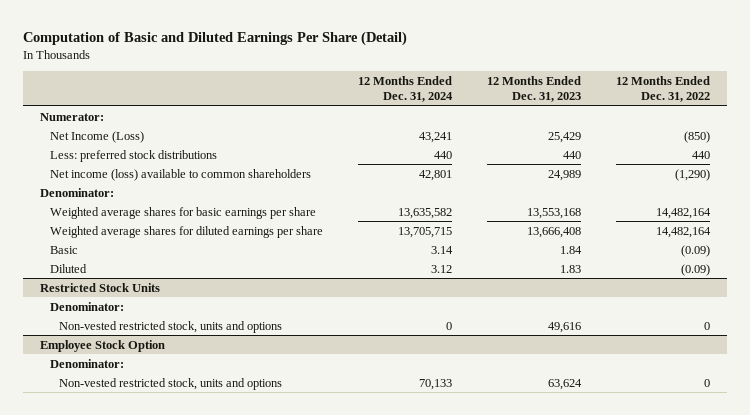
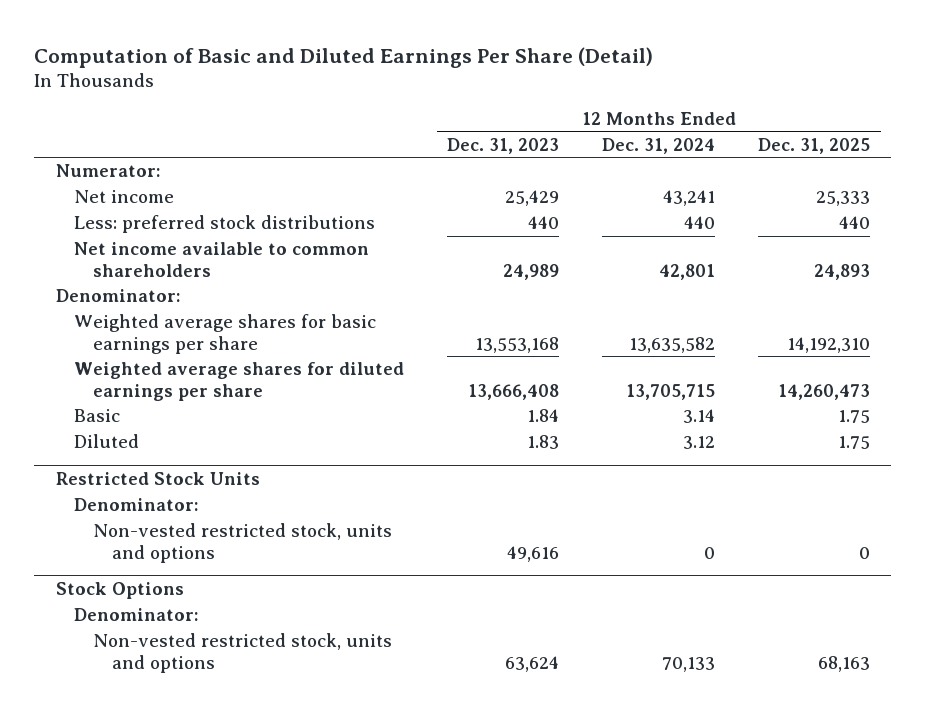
[615,75,710,103] 12 Months Ended Dec. 31, 2022 -> none
none -> [757,137,870,154] Dec. 31, 2025
[49,130,144,143] Net Income (Loss) -> [74,190,175,204] Net income
[49,168,311,181] Net income (loss) available to common shareholders -> [74,242,370,277] Net income available to common shareholders
[40,339,166,352] Employee Stock Option -> [55,581,184,599] Stock Options

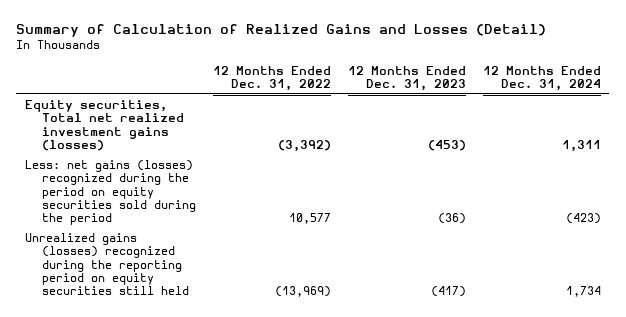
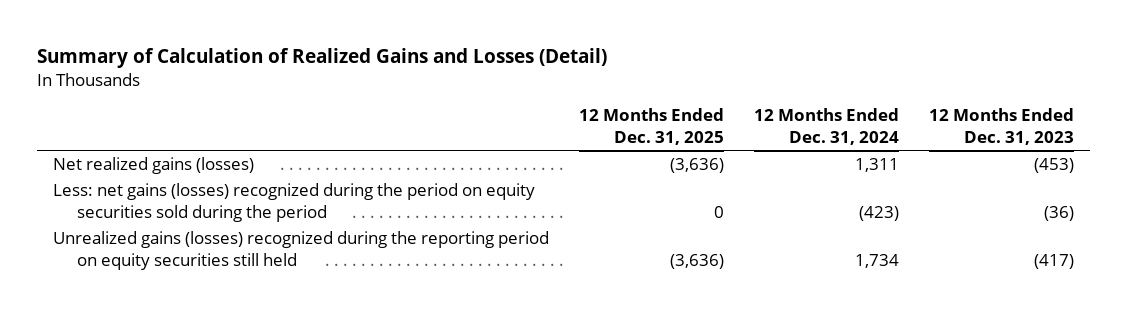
[212,65,331,91] 12 Months Ended Dec. 31, 2022 -> none
none -> [578,108,724,145] 12 Months Ended Dec. 31, 2025
[24,100,185,151] Equity securities, Total net realized investment gains (losses) -> [52,157,254,175] Net realized gains (losses)

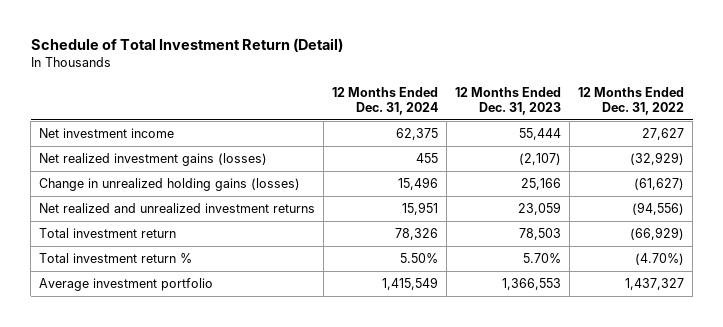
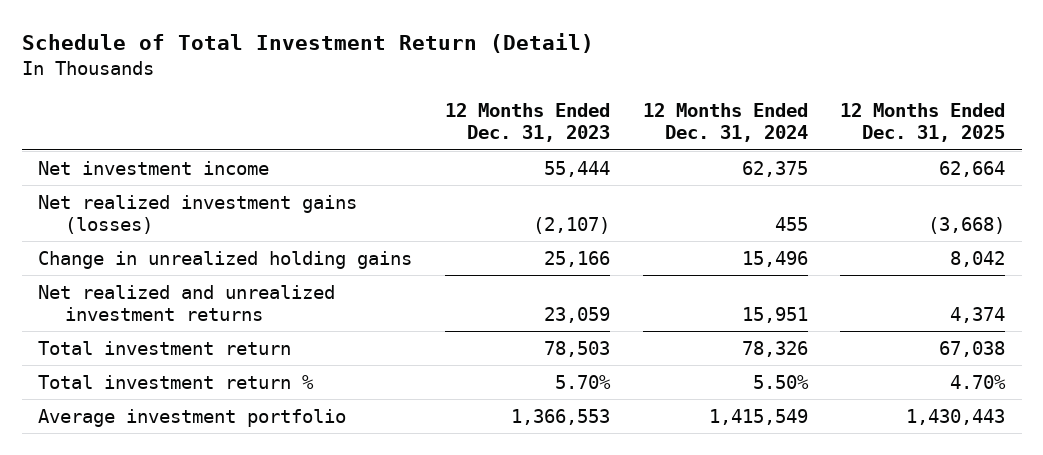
[578,86,685,115] 12 Months Ended Dec. 31, 2022 -> none
none -> [840,103,1006,143] 12 Months Ended Dec. 31, 2025
[39,177,301,191] Change in unrealized holding gains (losses) -> [38,250,413,269] Change in unrealized holding gains

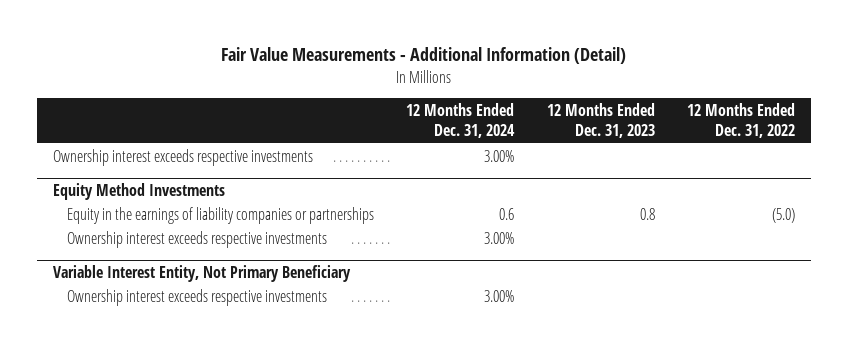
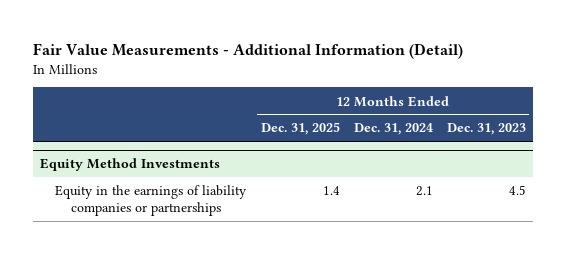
[686,103,795,139] 12 Months Ended Dec. 31, 2022 -> none
none -> [260,122,340,136] Dec. 31, 2025
[52,148,313,166] Ownership interest exceeds respective investments -> none
[67,230,328,248] Ownership interest exceeds respective investments -> none
[52,264,351,282] Variable Interest Entity, Not Primary Beneficiary -> none
[67,288,328,306] Ownership interest exceeds respective investments -> none
[499,207,515,220] 0.6 -> [415,186,433,197] 2.1
[639,207,655,220] 0.8 -> [508,185,526,196] 4.5

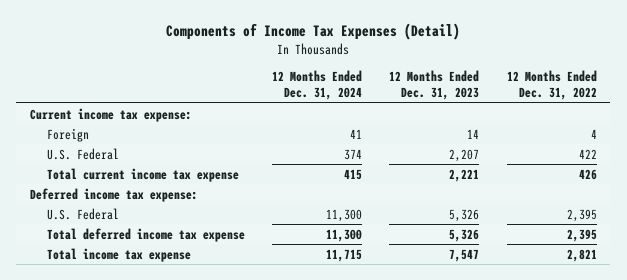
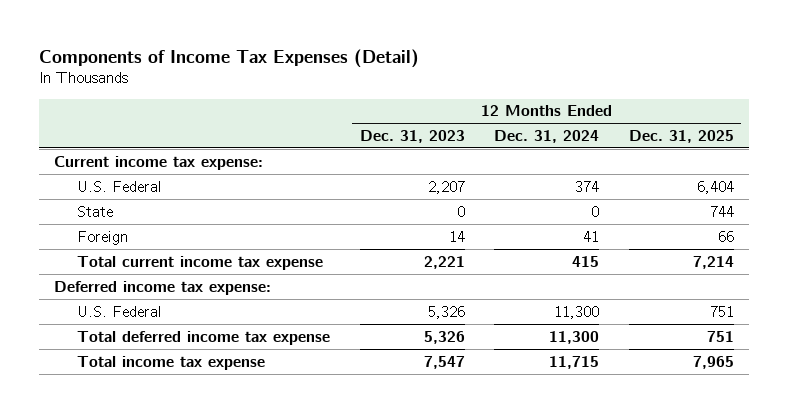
[506,70,597,101] 12 Months Ended Dec. 31, 2022 -> none
none -> [628,129,734,143] Dec. 31, 2025
none -> [76,205,113,217] State
[46,127,89,142] Foreign -> [76,230,128,245] Foreign

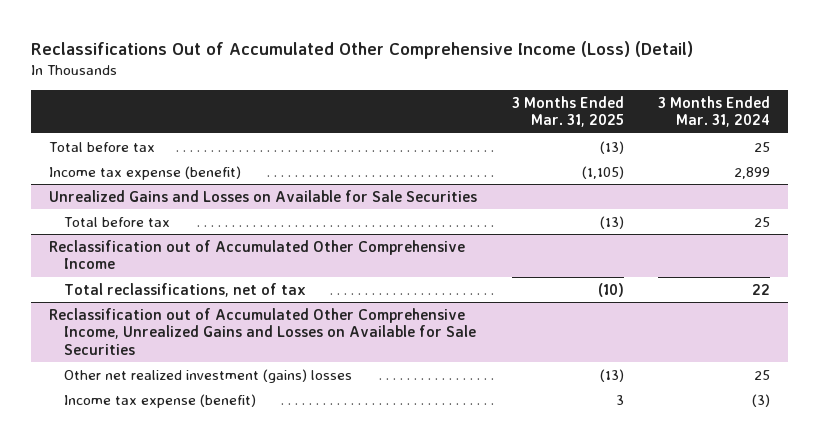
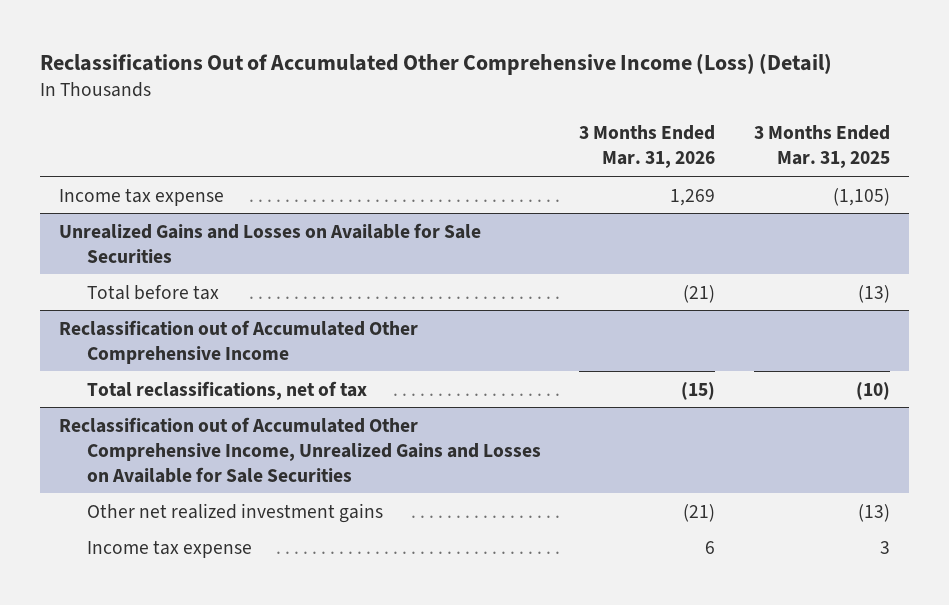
[658,95,771,128] 3 Months Ended Mar. 31, 2024 -> none
none -> [579,125,716,169] 3 Months Ended Mar. 31, 2026
[48,141,155,152] Total before tax -> none
[48,165,241,180] Income tax expense (benefit) -> [58,187,224,206] Income tax expense
[64,368,353,383] Other net realized investment (gains) losses -> [87,502,384,523] Other net realized investment gains
[64,393,257,408] Income tax expense (benefit) -> [87,539,253,558] Income tax expense

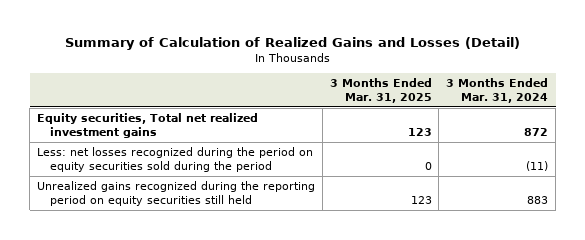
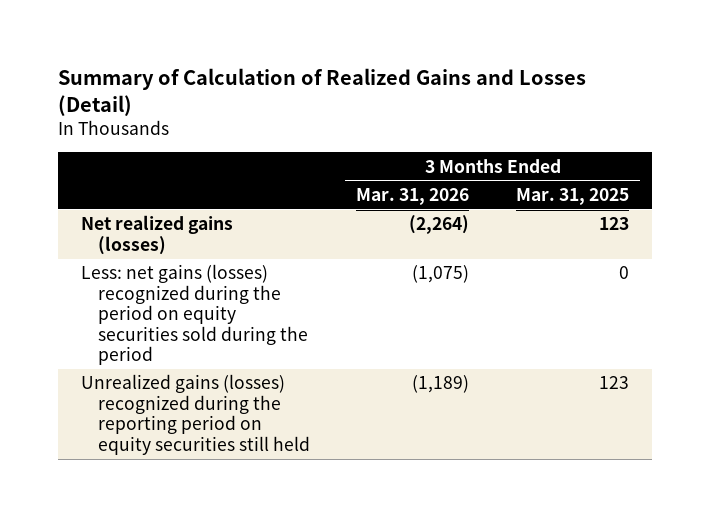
[446,78,549,103] 3 Months Ended Mar. 31, 2024 -> none
none -> [356,188,470,206] Mar. 31, 2026
[36,113,258,138] Equity securities, Total net realized investment gains -> [81,215,234,255] Net realized gains (losses)
[36,147,313,172] Less: net losses recognized during the period on equity securities sold during the period -> [81,264,309,366] Less: net gains (losses) recognized during the period on equity securities sold during the period
[36,181,315,206] Unrealized gains recognized during the reporting period on equity securities still held -> [81,374,311,455] Unrealized gains (losses) recognized during the reporting period on equity securities still held

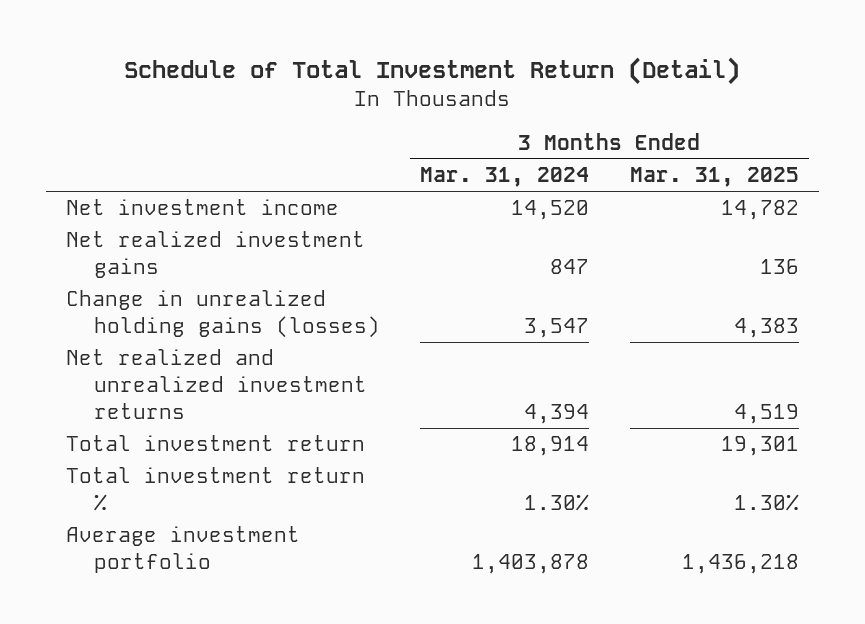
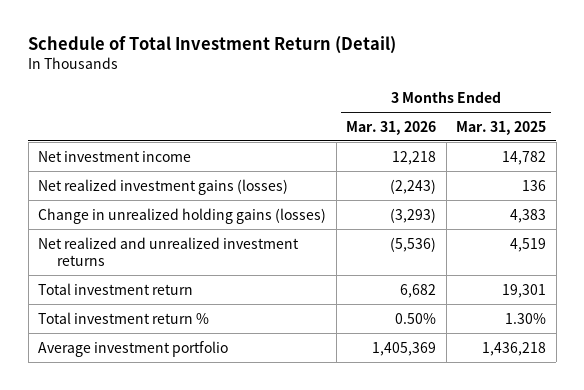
[420,167,590,188] Mar. 31, 2024 -> none
none -> [346,120,437,135] Mar. 31, 2026
[65,231,365,279] Net realized investment gains -> [38,178,289,195] Net realized investment gains (losses)

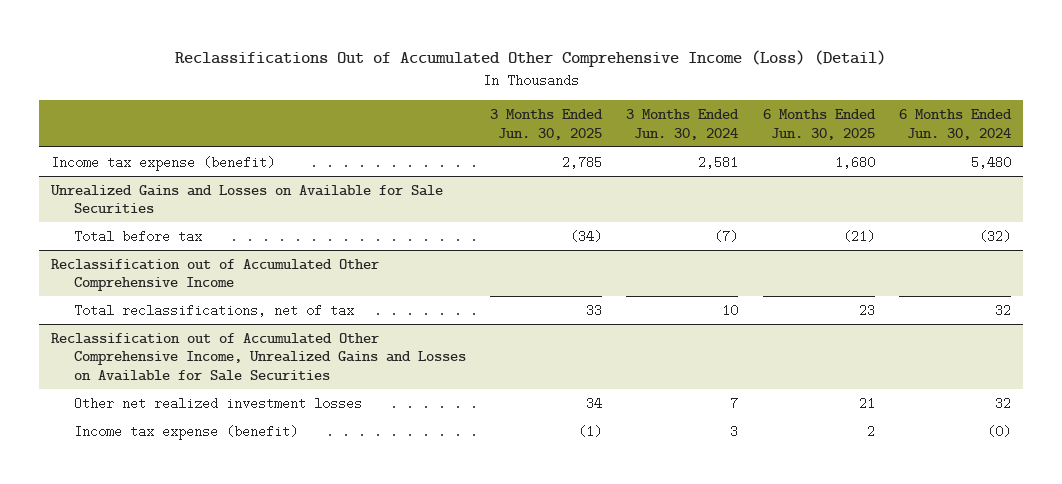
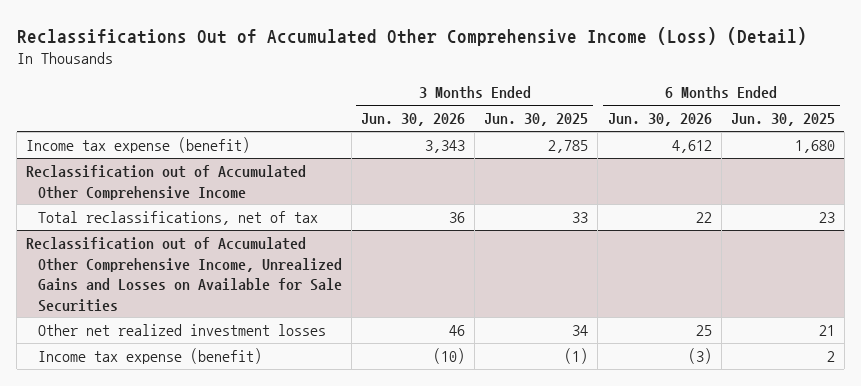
[626,109,740,140] 3 Months Ended Jun. 30, 2024 -> none
[898,109,1012,140] 6 Months Ended Jun. 30, 2024 -> none
none -> [361,113,466,127] Jun. 30, 2026
none -> [607,113,712,127] Jun. 30, 2026
[49,184,443,214] Unrealized Gains and Losses on Available for Sale Securities -> none
[74,229,203,243] Total before tax -> none

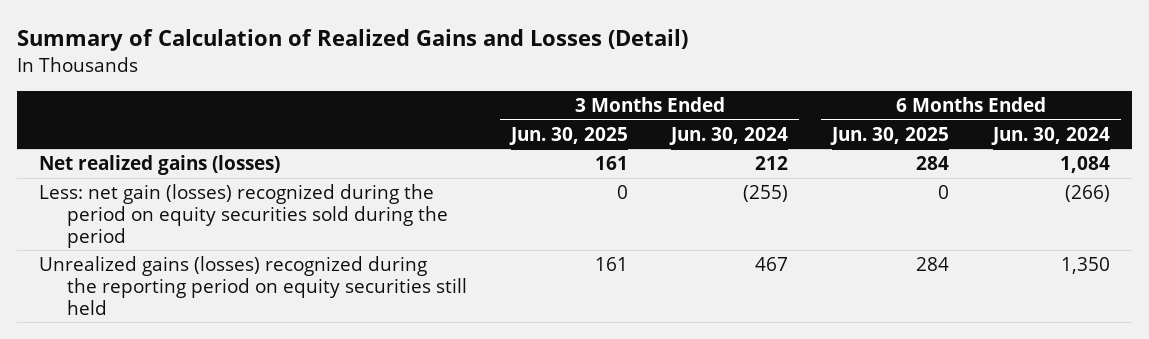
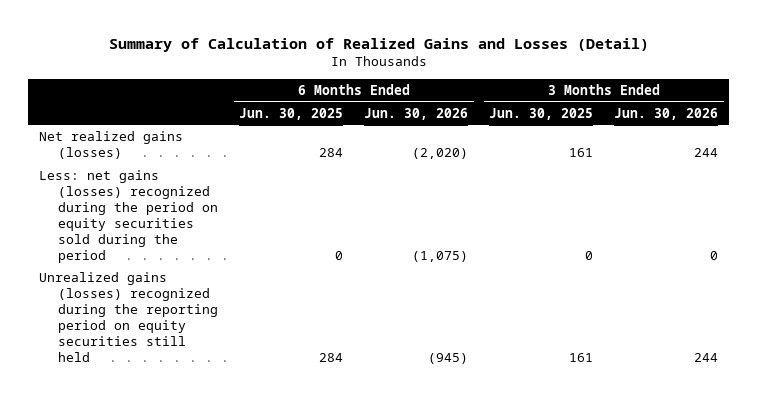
[669,126,789,145] Jun. 30, 2024 -> none
[990,126,1110,145] Jun. 30, 2024 -> none
none -> [364,107,469,120] Jun. 30, 2026
none -> [614,107,719,120] Jun. 30, 2026
[38,184,448,248] Less: net gain (losses) recognized during the period on equity securities sold during the period -> [38,170,219,263] Less: net gains (losses) recognized during the period on equity securities sold during the period

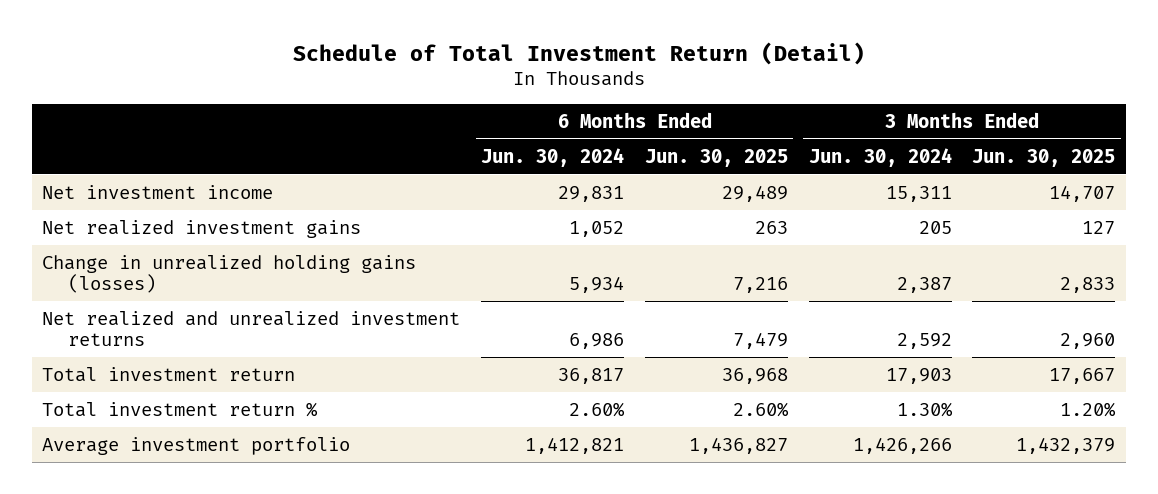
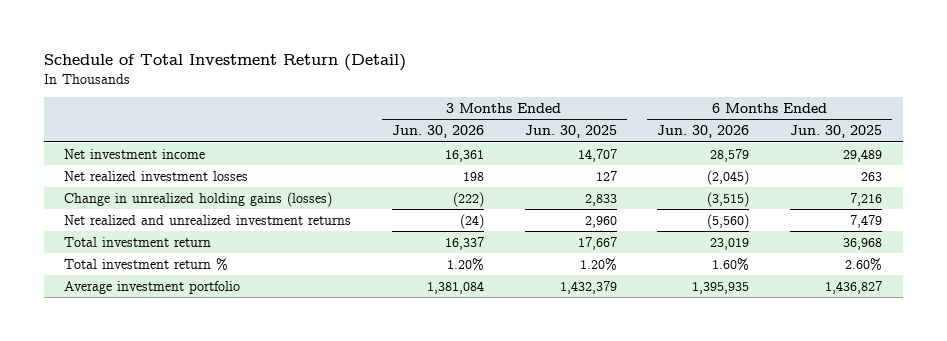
[481,147,625,167] Jun. 30, 2024 -> none
[808,147,952,167] Jun. 30, 2024 -> none
none -> [392,125,485,139] Jun. 30, 2026
none -> [657,125,750,139] Jun. 30, 2026
[42,219,362,238] Net realized investment gains -> [64,170,249,181] Net realized investment losses

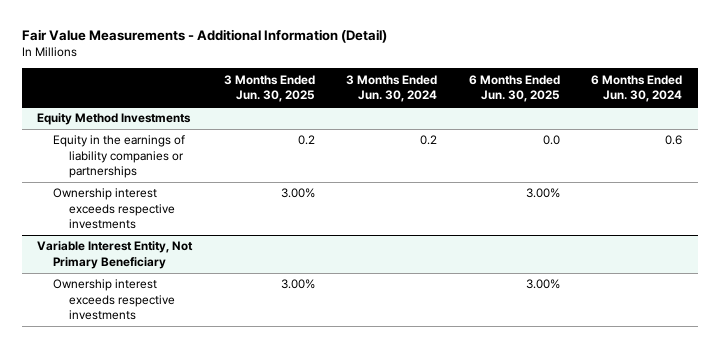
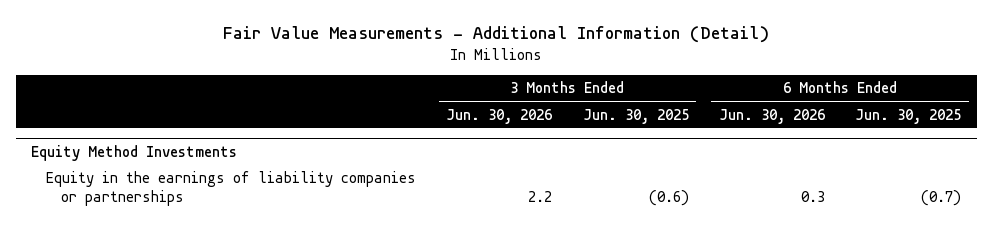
[346,74,438,103] 3 Months Ended Jun. 30, 2024 -> none
[590,74,682,103] 6 Months Ended Jun. 30, 2024 -> none
none -> [446,108,553,124] Jun. 30, 2026
none -> [719,108,826,124] Jun. 30, 2026
[53,188,176,230] Ownership interest exceeds respective investments -> none
[37,241,194,269] Variable Interest Entity, Not Primary Beneficiary -> none
[53,279,176,321] Ownership interest exceeds respective investments -> none
[297,135,315,146] 0.2 -> [648,190,689,207] (0.6)
[542,135,560,146] 0.0 -> [921,190,962,207] (0.7)

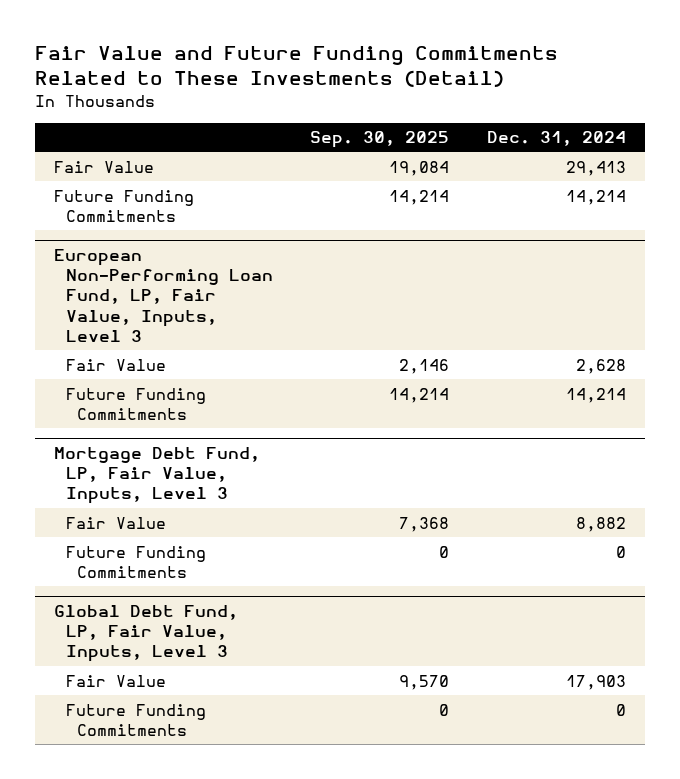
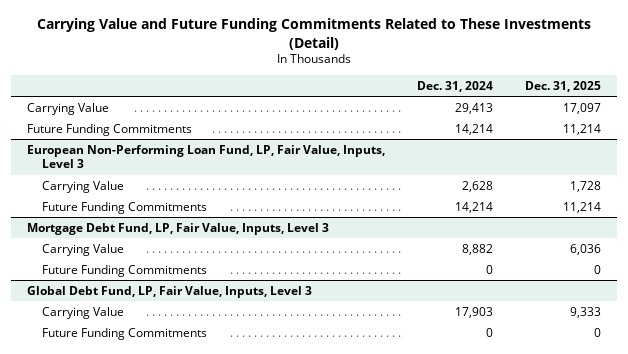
[35,46,559,87] Fair Value and Future Funding Commitments Related to These Investments (Detail) -> [37,18,592,50] Carrying Value and Future Funding Commitments Related to These Investments (Detail)
[310,131,450,149] Sep. 30, 2025 -> none
none -> [525,80,602,92] Dec. 31, 2025
[54,160,155,173] Fair Value -> [26,102,109,115] Carrying Value
[65,358,166,371] Fair Value -> [41,180,124,193] Carrying Value
[65,516,166,529] Fair Value -> [41,243,124,256] Carrying Value
[65,674,166,687] Fair Value -> [41,306,124,319] Carrying Value

